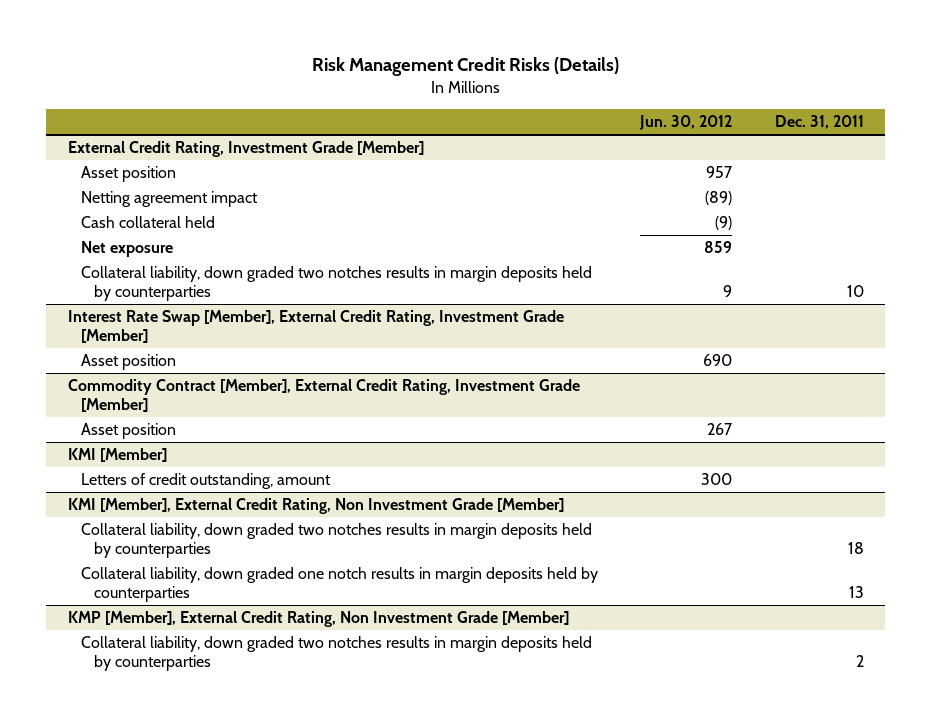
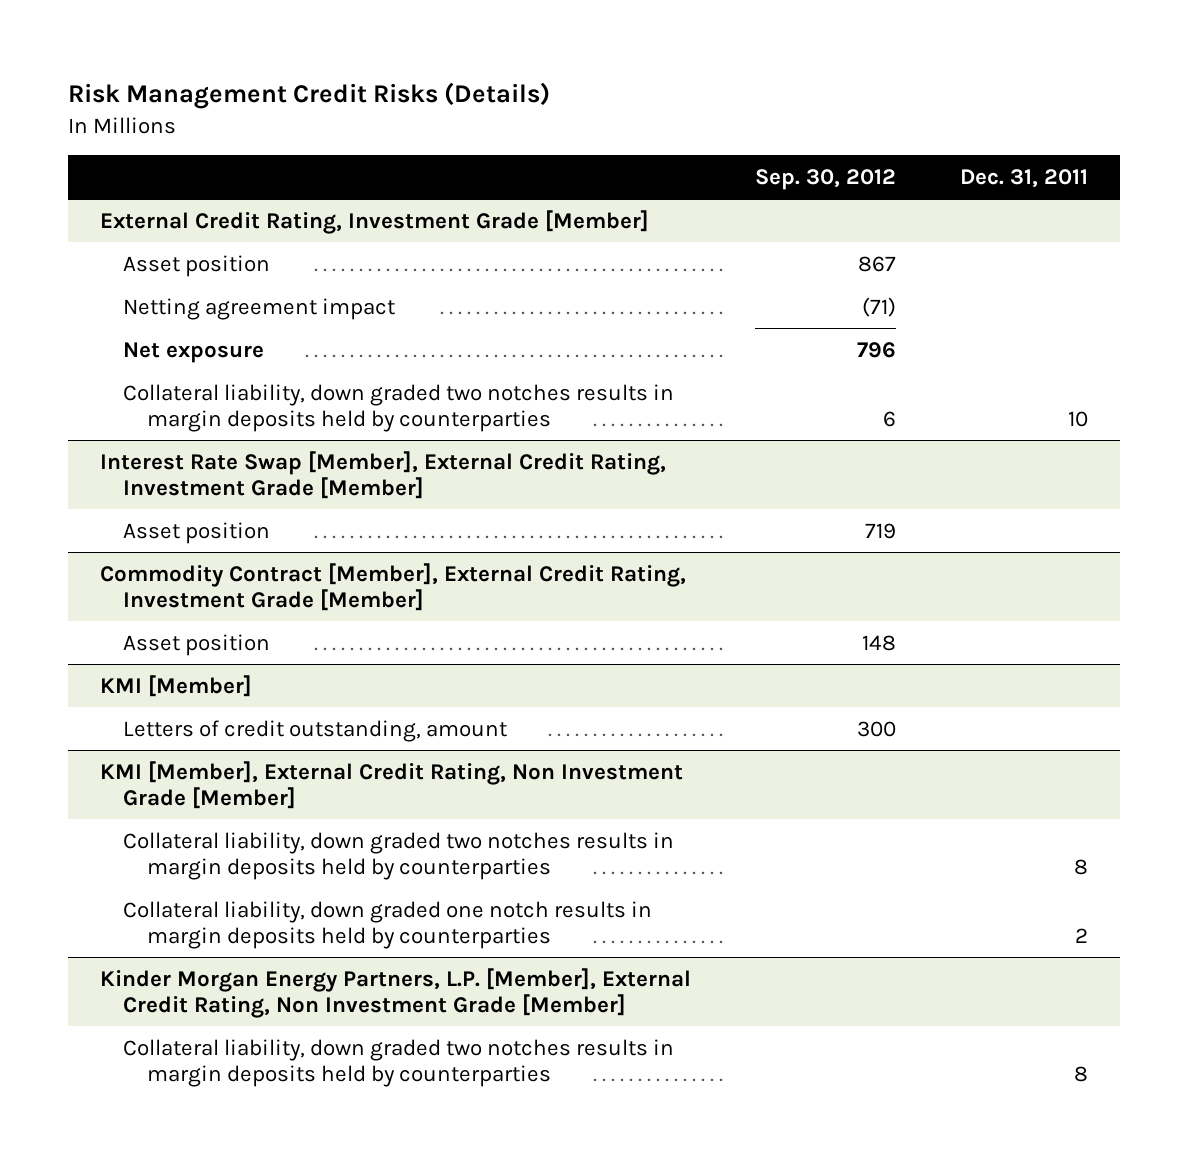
[639,115,733,131] Jun. 30, 2012 -> none
none -> [754,168,896,190] Sep. 30, 2012
[80,216,215,229] Cash collateral held -> none
[67,611,569,628] KMP [Member], External Credit Rating, Non Investment Grade [Member] -> none
[80,636,592,672] Collateral liability, down graded two notches results in margin deposits held by counterparties -> none
[847,542,864,555] 18 -> [1074,858,1089,875] 8
[848,586,864,599] 13 -> [1075,927,1089,943] 2
none -> [99,967,691,1018] Kinder Morgan Energy Partners, L.P. [Member], External Credit Rating, Non Investment Grade [Member]
none -> [123,1038,675,1087] Collateral liability, down graded two notches results in margin deposits held by counterparties

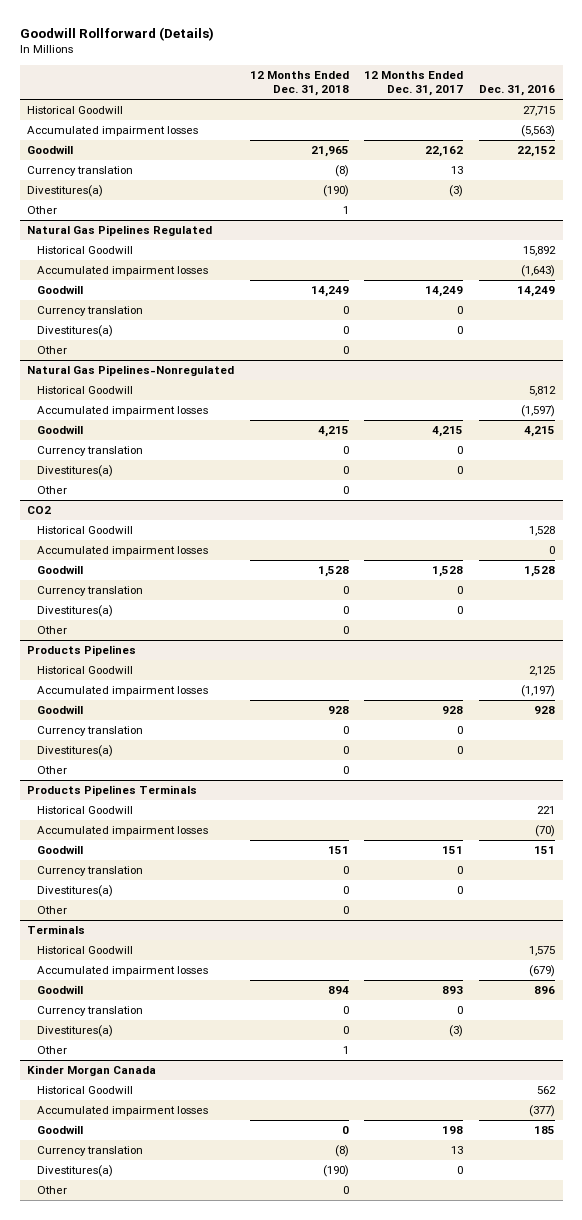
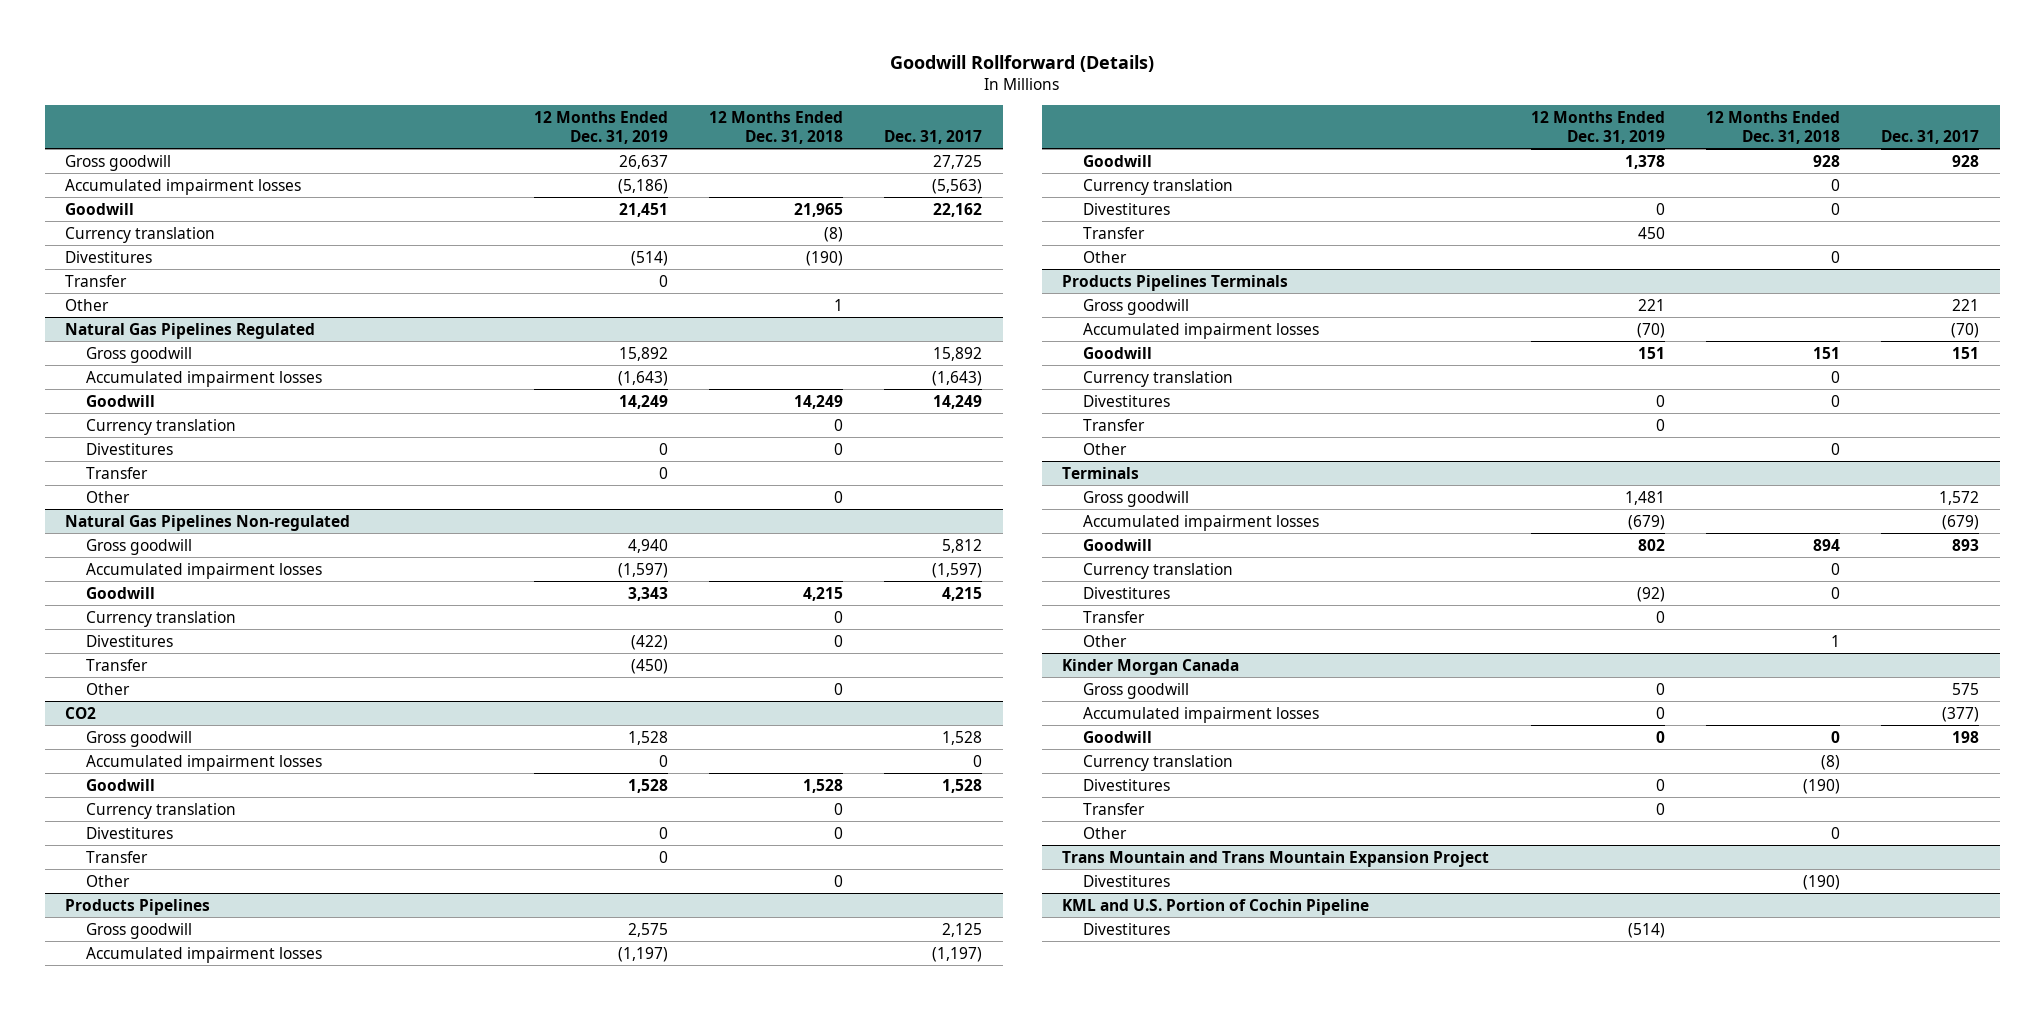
[364,70,464,97] 12 Months Ended Dec. 31, 2017 -> none
[479,85,556,97] Dec. 31, 2016 -> none
none -> [533,110,668,144] 12 Months Ended Dec. 31, 2019
none -> [884,129,983,144] Dec. 31, 2017
[27,106,124,115] Historical Goodwill -> [65,154,172,171] Gross goodwill
[27,185,104,198] Divestitures(a) -> [65,250,153,263] Divestitures
none -> [65,274,128,287] Transfer
[36,246,133,255] Historical Goodwill -> [86,346,193,363] Gross goodwill
[36,325,113,338] Divestitures(a) -> [86,442,174,455] Divestitures
none -> [86,466,149,479] Transfer
[27,365,235,377] Natural Gas Pipelines-Nonregulated -> [65,514,351,531] Natural Gas Pipelines Non-regulated
[36,386,133,395] Historical Goodwill -> [86,538,193,555] Gross goodwill
[36,465,113,478] Divestitures(a) -> [86,634,174,647] Divestitures
none -> [86,658,149,671] Transfer
[36,526,133,535] Historical Goodwill -> [86,730,193,747] Gross goodwill
[36,605,113,618] Divestitures(a) -> [86,826,174,839] Divestitures
none -> [86,850,149,863] Transfer
[36,666,133,675] Historical Goodwill -> [86,922,193,939] Gross goodwill
[36,745,113,758] Divestitures(a) -> [1083,202,1171,215] Divestitures
none -> [1083,226,1146,239] Transfer
[36,806,133,815] Historical Goodwill -> [1083,298,1190,315] Gross goodwill
[36,885,113,898] Divestitures(a) -> [1083,394,1171,407] Divestitures
none -> [1083,418,1146,431] Transfer
[36,946,133,955] Historical Goodwill -> [1083,490,1190,507] Gross goodwill
[36,1025,113,1038] Divestitures(a) -> [1083,586,1171,599] Divestitures
none -> [1083,610,1146,623] Transfer
[36,1086,133,1095] Historical Goodwill -> [1083,682,1190,699] Gross goodwill
[36,1165,113,1178] Divestitures(a) -> [1083,778,1171,791] Divestitures
none -> [1083,802,1146,815] Transfer
none -> [1062,850,1490,867] Trans Mountain and Trans Mountain Expansion Project
none -> [1083,874,1171,887] Divestitures
none -> [1062,898,1370,915] KML and U.S. Portion of Cochin Pipeline
none -> [1083,922,1171,935] Divestitures

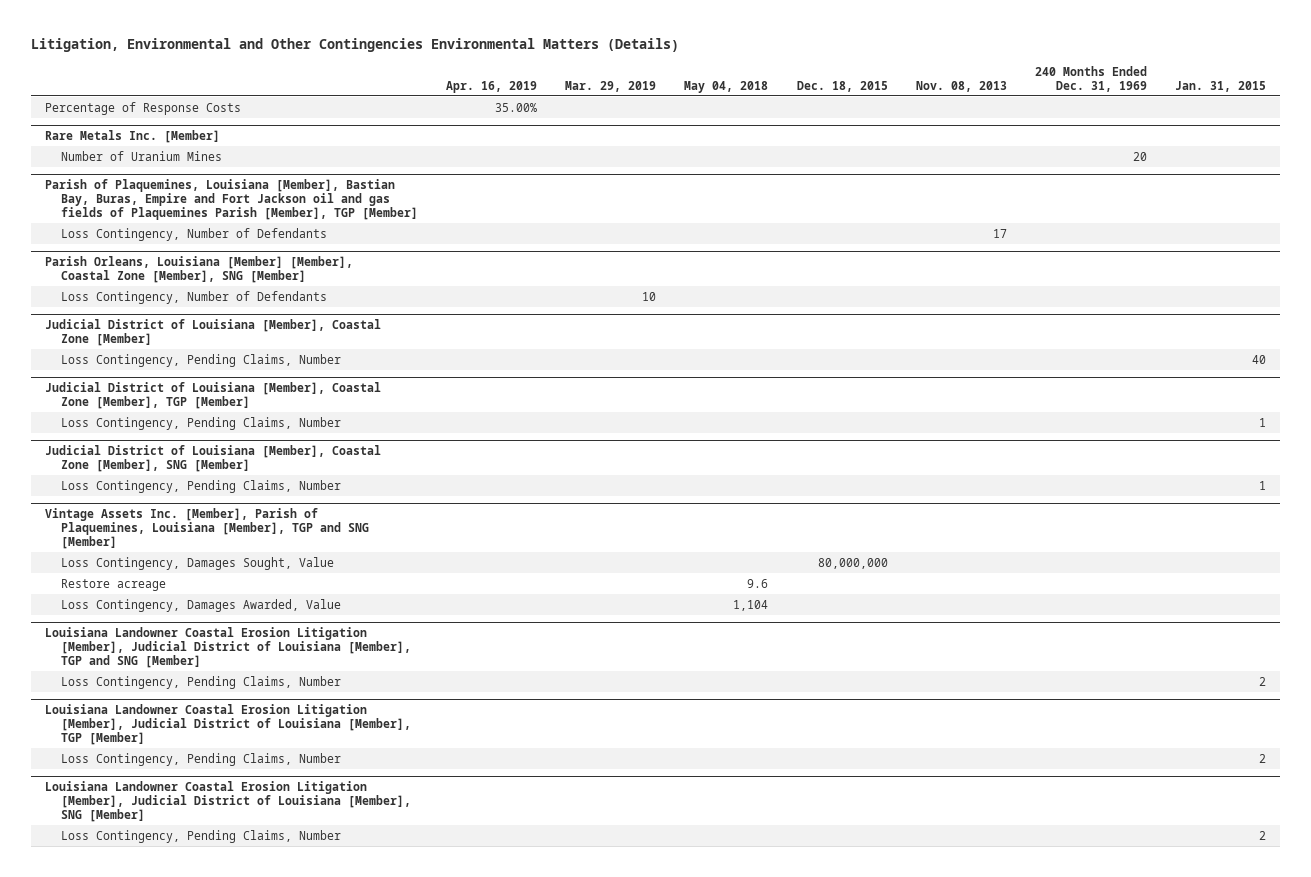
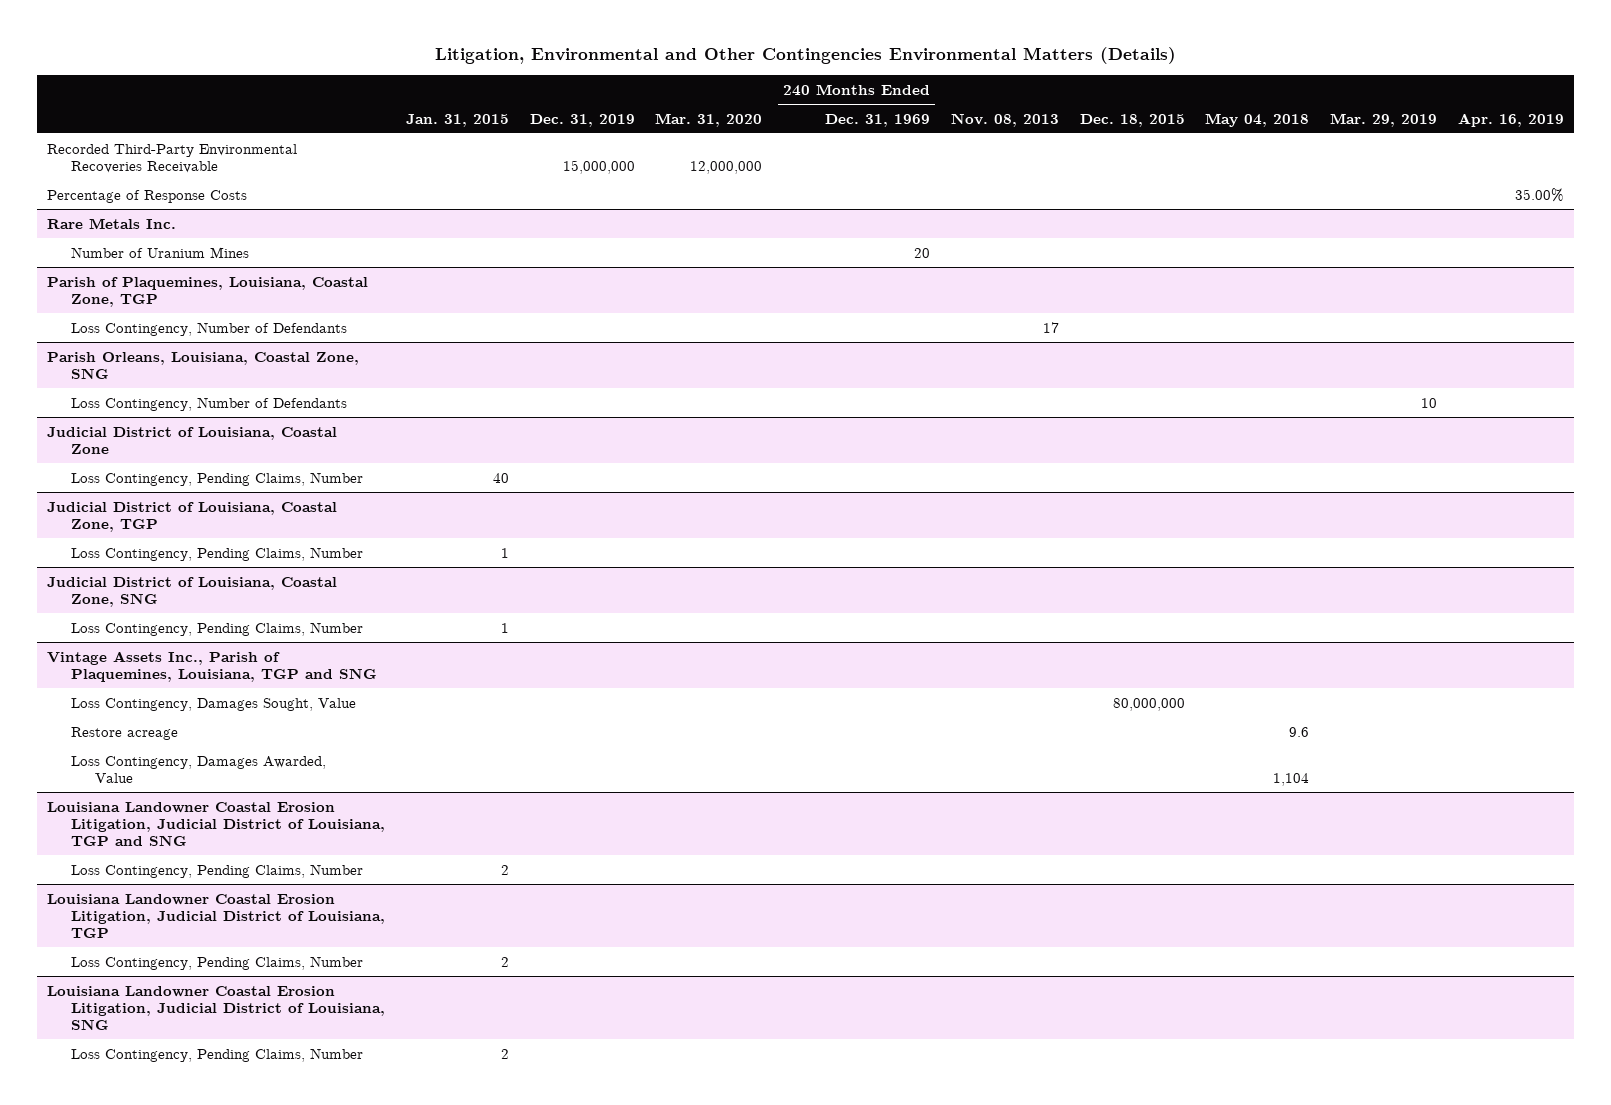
none -> [529,113,635,127] Dec. 31, 2019
none -> [655,112,763,127] Mar. 31, 2020
none -> [47,143,298,173] Recorded Third-Party Environmental Recoveries Receivable
[45,129,221,143] Rare Metals Inc. [Member] -> [47,217,177,229] Rare Metals Inc.
[45,178,418,220] Parish of Plaquemines, Louisiana [Member], Bastian Bay, Buras, Empire and Fort Jackson oil and gas fields of Plaquemines Parish [Member], TGP [Member] -> [47,276,369,307] Parish of Plaquemines, Louisiana, Coastal Zone, TGP
[45,255,354,283] Parish Orleans, Louisiana [Member] [Member], Coastal Zone [Member], SNG [Member] -> [47,351,360,379] Parish Orleans, Louisiana, Coastal Zone, SNG
[45,318,382,346] Judicial District of Louisiana [Member], Coastal Zone [Member] -> [47,426,338,454] Judicial District of Louisiana, Coastal Zone
[45,381,382,409] Judicial District of Louisiana [Member], Coastal Zone [Member], TGP [Member] -> [47,501,338,532] Judicial District of Louisiana, Coastal Zone, TGP
[45,444,382,472] Judicial District of Louisiana [Member], Coastal Zone [Member], SNG [Member] -> [47,576,338,607] Judicial District of Louisiana, Coastal Zone, SNG
[45,507,369,549] Vintage Assets Inc. [Member], Parish of Plaquemines, Louisiana [Member], TGP and SNG [Member] -> [47,650,378,682] Vintage Assets Inc., Parish of Plaquemines, Louisiana, TGP and SNG
[45,626,411,668] Louisiana Landowner Coastal Erosion Litigation [Member], Judicial District of Louisiana [Member], TGP and SNG [Member] -> [47,801,386,847] Louisiana Landowner Coastal Erosion Litigation, Judicial District of Louisiana, TGP and SNG
[45,703,411,745] Louisiana Landowner Coastal Erosion Litigation [Member], Judicial District of Louisiana [Member], TGP [Member] -> [47,893,386,939] Louisiana Landowner Coastal Erosion Litigation, Judicial District of Louisiana, TGP
[45,780,411,822] Louisiana Landowner Coastal Erosion Litigation [Member], Judicial District of Louisiana [Member], SNG [Member] -> [47,985,386,1031] Louisiana Landowner Coastal Erosion Litigation, Judicial District of Louisiana, SNG

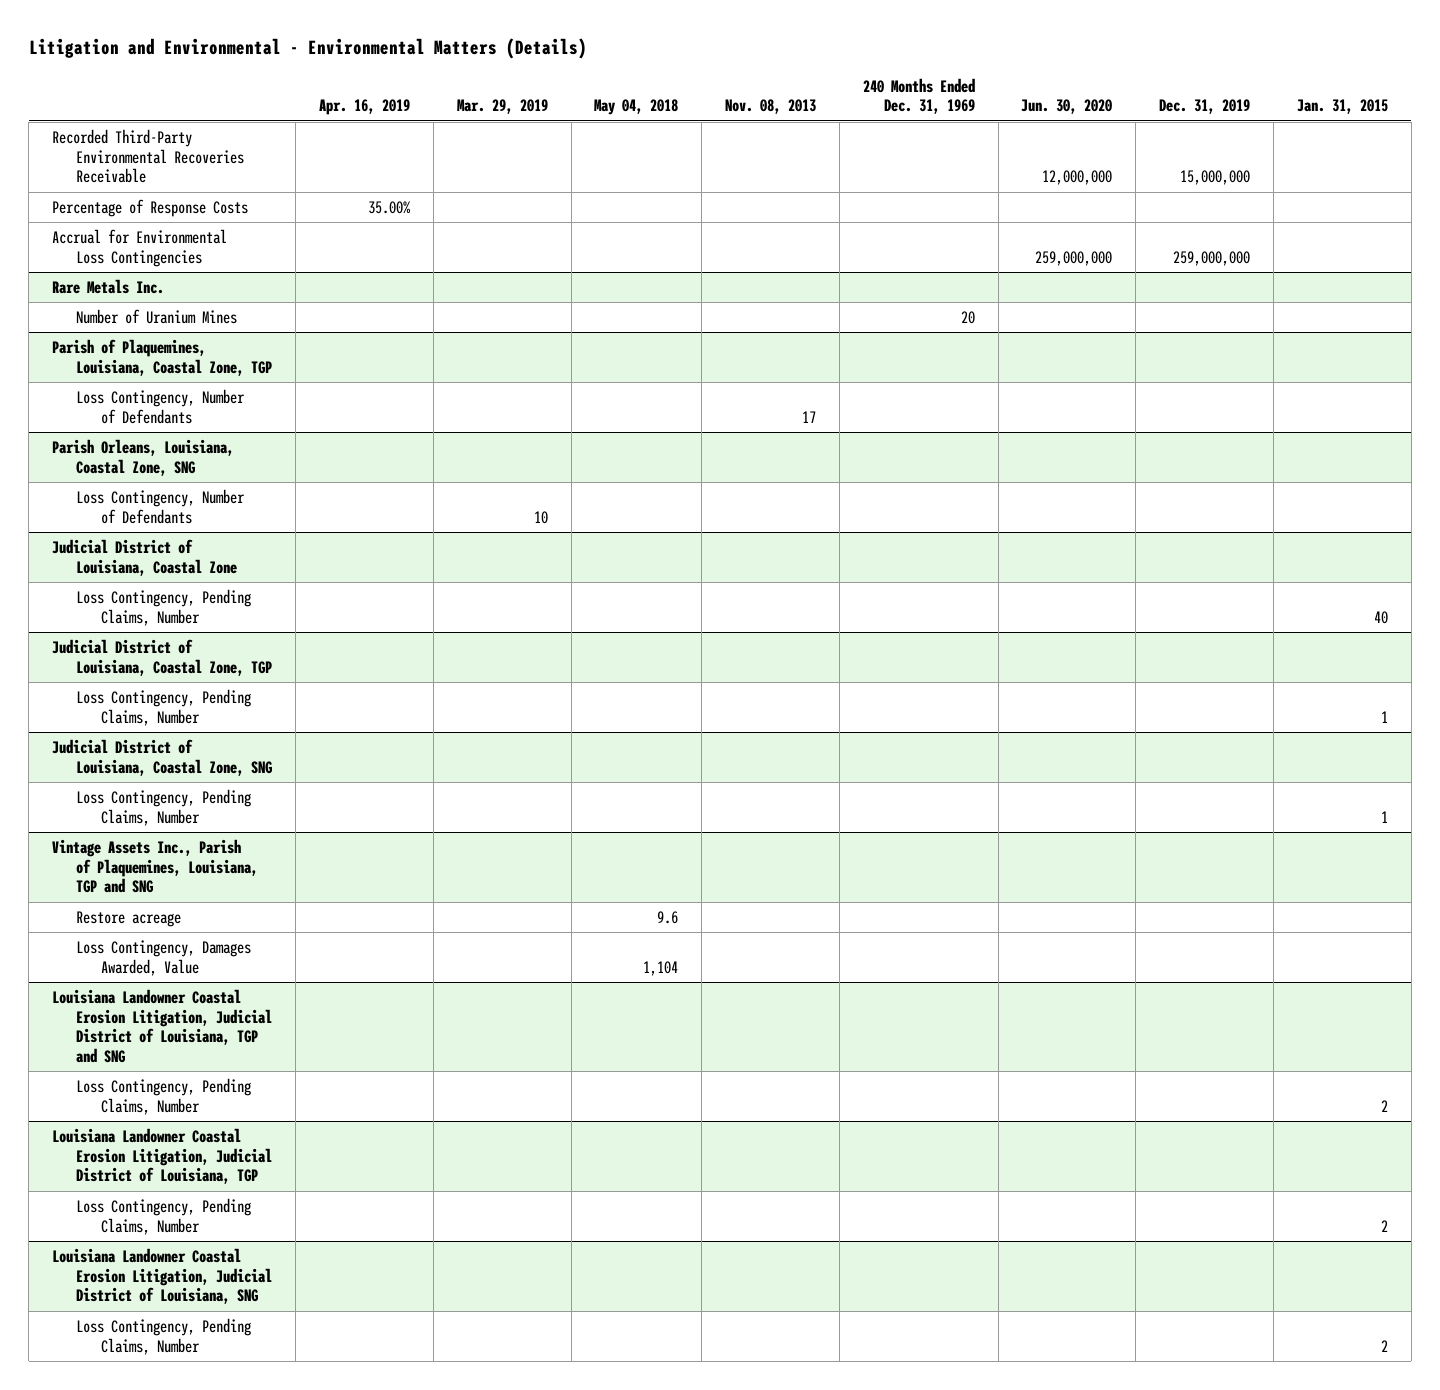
[434,47,1176,65] Litigation, Environmental and Other Contingencies Environmental Matters (Details) -> [28,38,587,60] Litigation and Environmental - Environmental Matters (Details)
[655,112,763,127] Mar. 31, 2020 -> none
[1079,113,1185,127] Dec. 18, 2015 -> none
none -> [1021,99,1113,115] Jun. 30, 2020
none -> [51,228,227,267] Accrual for Environmental Loss Contingencies
[71,697,357,711] Loss Contingency, Damages Sought, Value -> none

